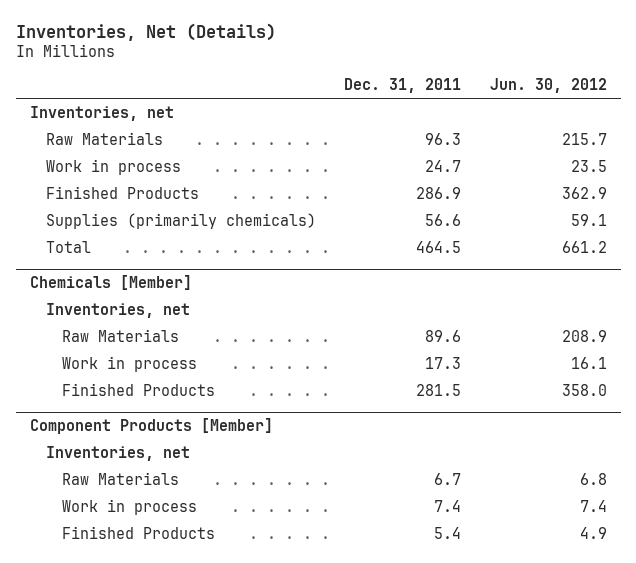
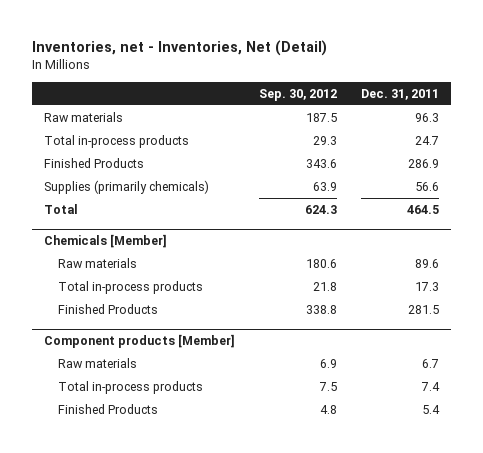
[15,22,276,41] Inventories, Net (Details) -> [31,39,327,56] Inventories, net - Inventories, Net (Detail)
[489,78,607,94] Jun. 30, 2012 -> none
none -> [258,88,337,101] Sep. 30, 2012
[29,105,174,121] Inventories, net -> none
[45,131,163,145] Raw Materials -> [43,112,123,123] Raw materials
[45,158,181,175] Work in process -> [43,135,189,149] Total in-process products
[45,302,190,318] Inventories, net -> none
[62,328,180,342] Raw Materials -> [57,258,137,269] Raw materials
[62,355,198,372] Work in process -> [57,281,203,295] Total in-process products
[45,445,190,461] Inventories, net -> none
[29,418,273,435] Component Products [Member] -> [43,334,235,349] Component products [Member]
[62,471,180,485] Raw Materials -> [57,358,137,369] Raw materials
[62,498,198,515] Work in process -> [57,381,203,395] Total in-process products

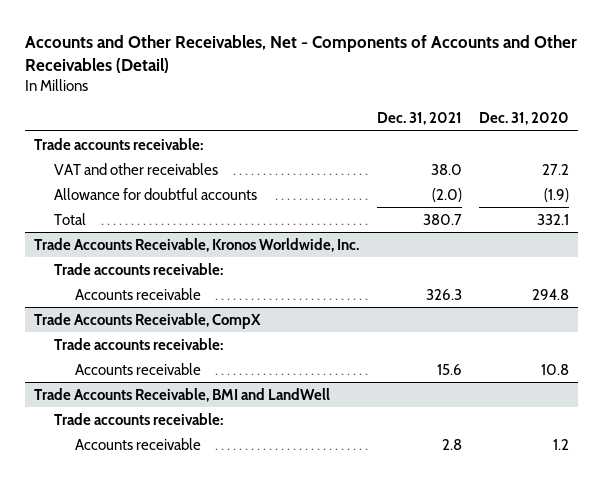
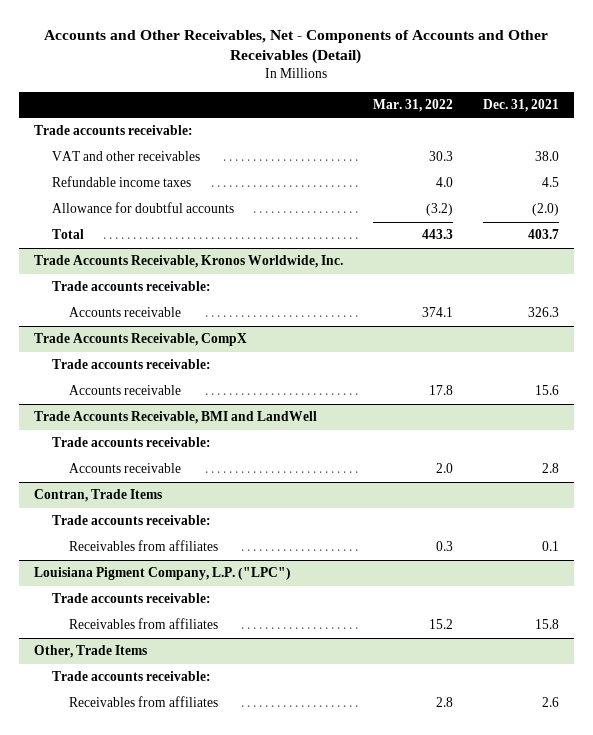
[479,112,570,126] Dec. 31, 2020 -> none
none -> [372,98,453,112] Mar. 31, 2022
none -> [51,176,191,188] Refundable income taxes
[422,213,462,225] 380.7 -> [527,229,559,240] 403.7
none -> [33,489,162,503] Contran, Trade Items
none -> [51,515,211,526] Trade accounts receivable:
none -> [69,540,219,552] Receivables from affiliates
none -> [33,567,291,581] Louisiana Pigment Company, L.P. ("LPC")
none -> [51,593,211,604] Trade accounts receivable:
none -> [69,618,219,630] Receivables from affiliates
none -> [33,645,147,659] Other, Trade Items
none -> [51,671,211,682] Trade accounts receivable:
none -> [69,696,219,708] Receivables from affiliates

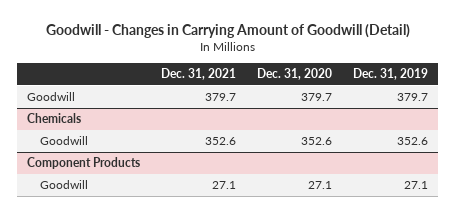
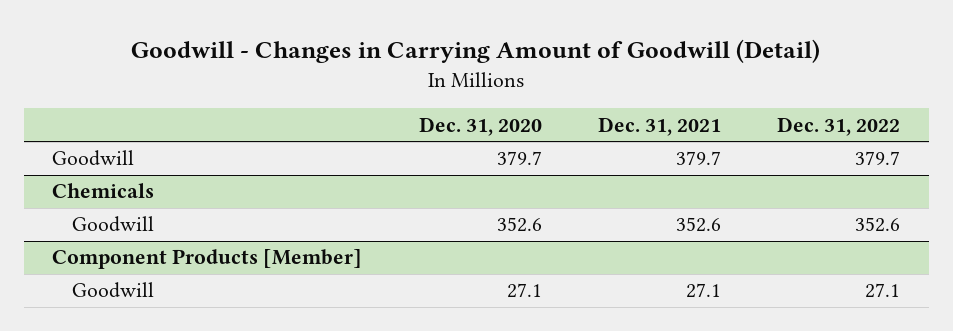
[353,67,429,80] Dec. 31, 2019 -> none
none -> [777,116,901,136] Dec. 31, 2022
[27,157,141,170] Component Products -> [52,249,363,270] Component Products [Member]

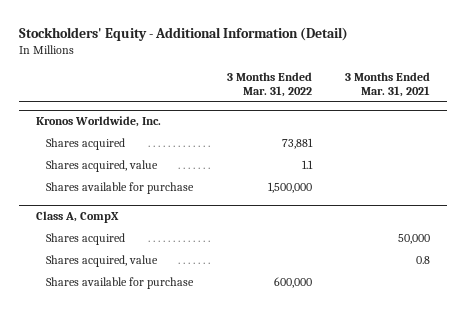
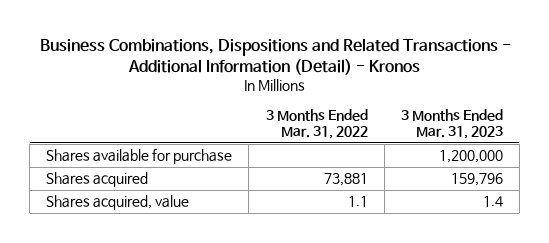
[19,26,349,41] Stockholders' Equity - Additional Information (Detail) -> [39,37,511,75] Business Combinations, Dispositions and Related Transactions - Additional Information (Detail) - Kronos
[345,71,431,98] 3 Months Ended Mar. 31, 2021 -> none
none -> [400,109,503,140] 3 Months Ended Mar. 31, 2023
[36,116,162,128] Kronos Worldwide, Inc. -> none
none -> [46,148,233,165] Shares available for purchase
[46,182,195,195] Shares available for purchase -> none
[36,211,120,224] Class A, CompX -> none
[46,233,126,246] Shares acquired -> none
[46,255,159,268] Shares acquired, value -> none
[46,277,195,290] Shares available for purchase -> none

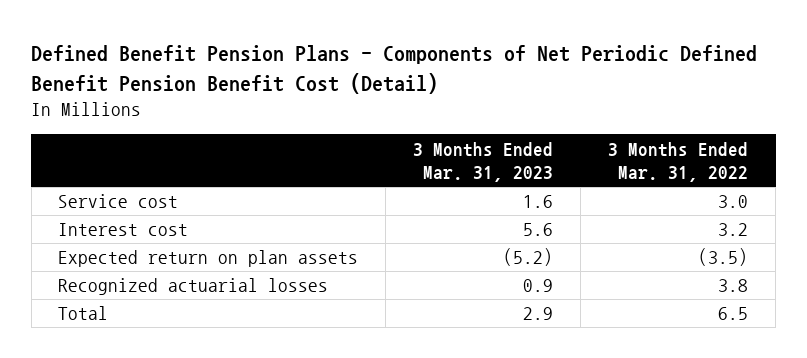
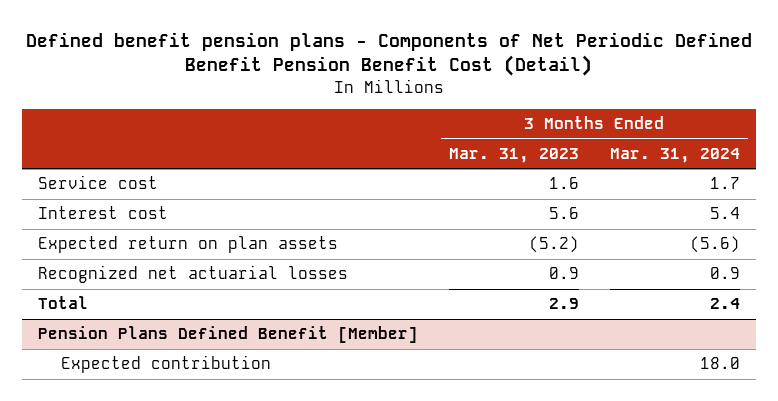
[31,45,758,94] Defined Benefit Pension Plans - Components of Net Periodic Defined Benefit Pension Benefit Cost (Detail) -> [25,31,752,77] Defined benefit pension plans - Components of Net Periodic Defined Benefit Pension Benefit Cost (Detail)
[608,141,749,183] 3 Months Ended Mar. 31, 2022 -> none
none -> [609,147,740,163] Mar. 31, 2024
[58,278,329,296] Recognized actuarial losses -> [37,265,348,284] Recognized net actuarial losses
none -> [37,326,418,344] Pension Plans Defined Benefit [Member]
none -> [61,355,272,374] Expected contribution

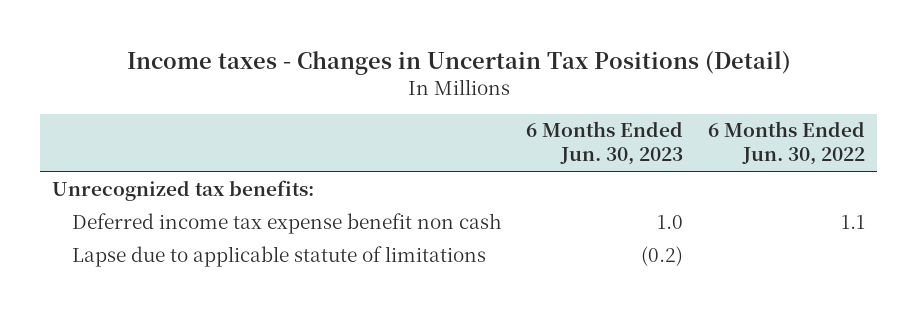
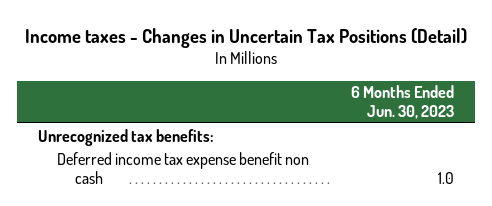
[707,121,865,166] 6 Months Ended Jun. 30, 2022 -> none
[71,245,486,267] Lapse due to applicable statute of limitations -> none

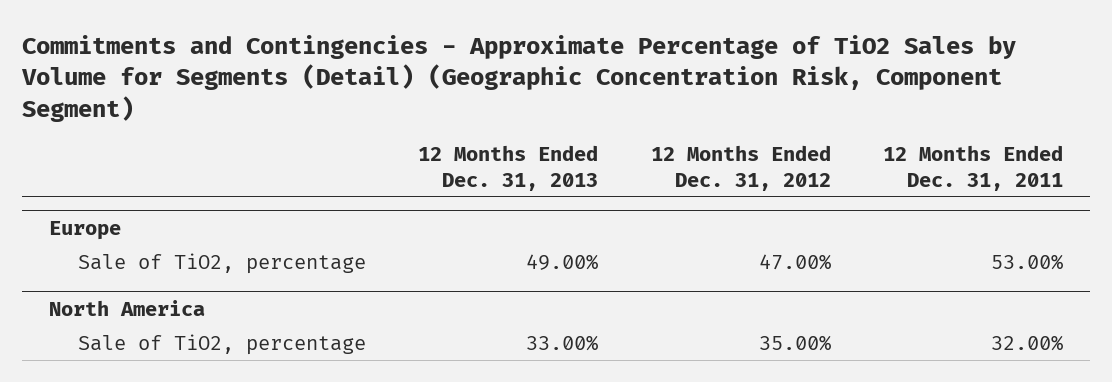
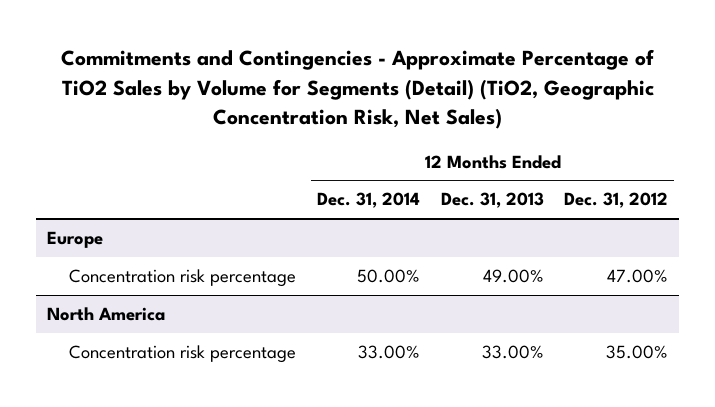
[21,34,1017,122] Commitments and Contingencies - Approximate Percentage of TiO2 Sales by Volume for Segments (Detail) (Geographic Concentration Risk, Component Segment) -> [60,49,654,129] Commitments and Contingencies - Approximate Percentage of TiO2 Sales by Volume for Segments (Detail) (TiO2, Geographic Concentration Risk, Net Sales)
[883,145,1064,191] 12 Months Ended Dec. 31, 2011 -> none
none -> [316,192,420,209] Dec. 31, 2014
[77,253,366,275] Sale of TiO2, percentage -> [68,269,296,288] Concentration risk percentage
[77,334,366,356] Sale of TiO2, percentage -> [68,345,296,364] Concentration risk percentage

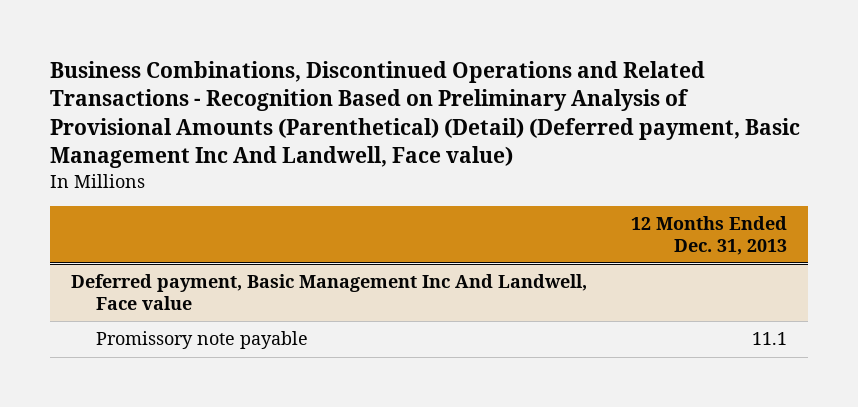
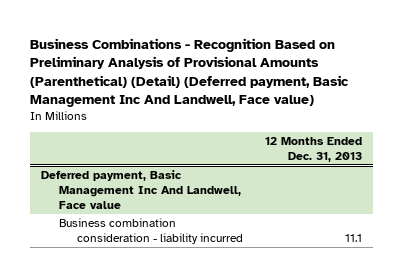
[49,61,800,168] Business Combinations, Discontinued Operations and Related Transactions - Recognition Based on Preliminary Analysis of Provisional Amounts (Parenthetical) (Detail) (Deferred payment, Basic Management Inc And Landwell, Face value) -> [30,37,350,107] Business Combinations - Recognition Based on Preliminary Analysis of Provisional Amounts (Parenthetical) (Detail) (Deferred payment, Basic Management Inc And Landwell, Face value)
[95,331,308,350] Promissory note payable -> [59,217,243,244] Business combination consideration - liability incurred

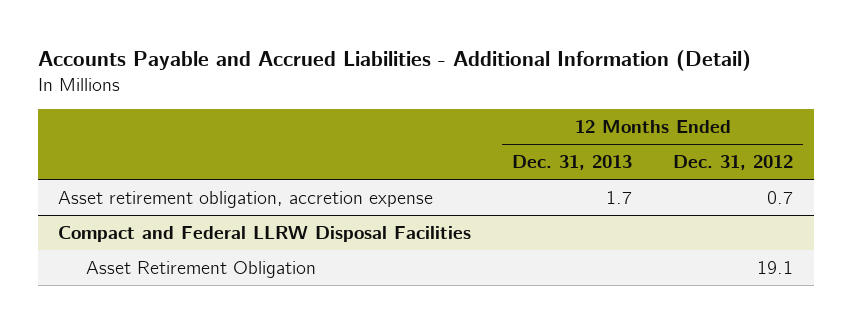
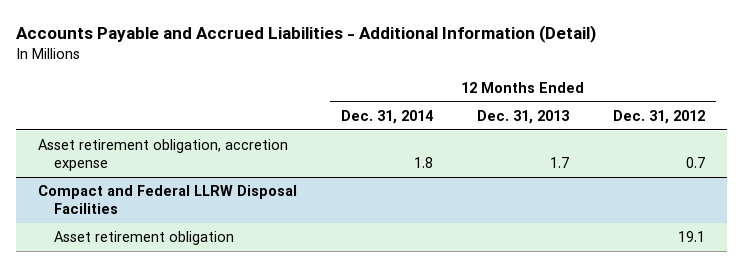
none -> [341,109,434,124] Dec. 31, 2014
[85,260,316,278] Asset Retirement Obligation -> [54,231,235,246] Asset retirement obligation

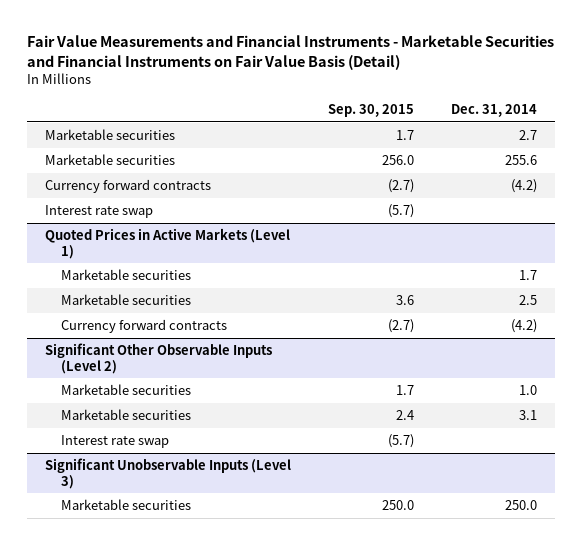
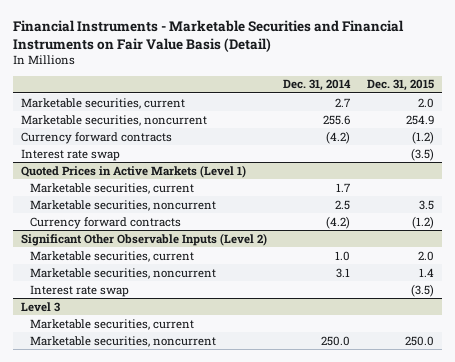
[26,34,554,70] Fair Value Measurements and Financial Instruments - Marketable Securities and Financial Instruments on Fair Value Basis (Detail) -> [12,19,404,52] Financial Instruments - Marketable Securities and Financial Instruments on Fair Value Basis (Detail)
[328,103,415,117] Sep. 30, 2015 -> none
none -> [366,79,434,92] Dec. 31, 2015
[45,129,176,141] Marketable securities -> [20,97,185,109] Marketable securities, current
[45,154,176,166] Marketable securities -> [20,114,207,126] Marketable securities, noncurrent
[60,269,191,281] Marketable securities -> [30,182,195,194] Marketable securities, current
[60,294,191,306] Marketable securities -> [30,199,217,211] Marketable securities, noncurrent
[60,384,191,396] Marketable securities -> [30,250,195,262] Marketable securities, current
[60,409,191,421] Marketable securities -> [30,267,217,279] Marketable securities, noncurrent
[45,458,292,489] Significant Unobservable Inputs (Level 3) -> [20,301,60,312] Level 3
none -> [30,318,195,330] Marketable securities, current
[60,499,191,511] Marketable securities -> [30,335,217,347] Marketable securities, noncurrent

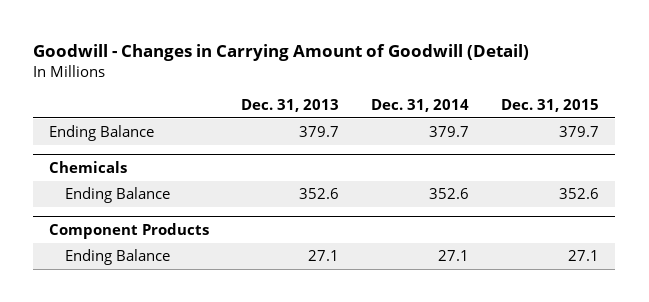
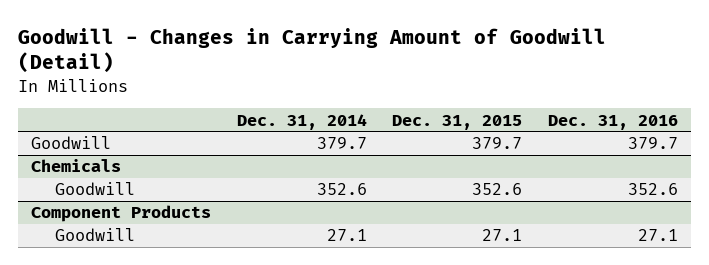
[241,99,340,113] Dec. 31, 2013 -> none
none -> [548,114,679,130] Dec. 31, 2016
[49,125,155,142] Ending Balance -> [30,136,111,150] Goodwill
[64,187,170,204] Ending Balance -> [55,182,136,196] Goodwill
[64,249,170,266] Ending Balance -> [55,228,136,242] Goodwill

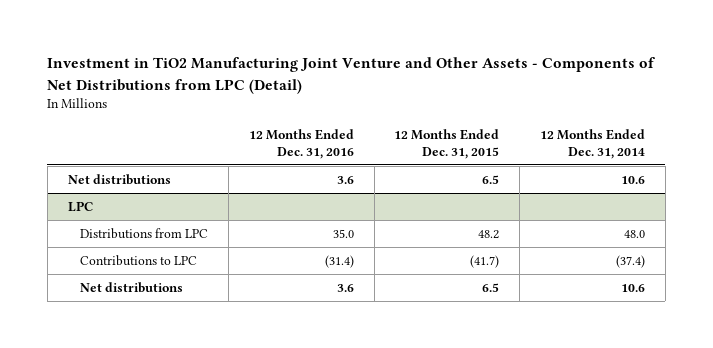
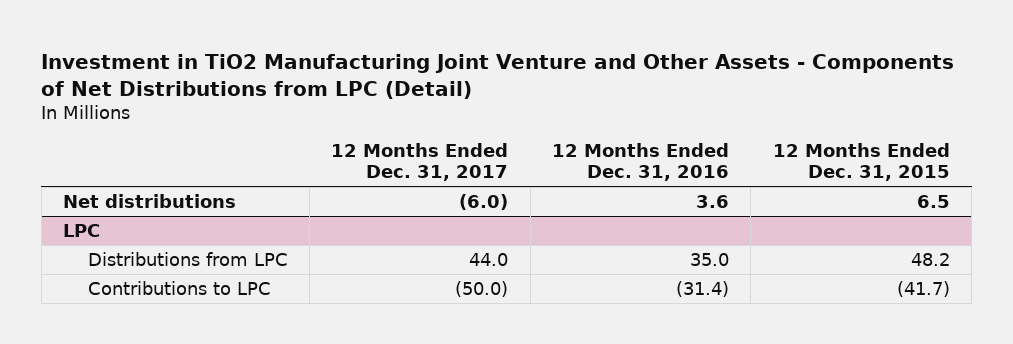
[540,129,646,159] 12 Months Ended Dec. 31, 2014 -> none
none -> [331,143,509,182] 12 Months Ended Dec. 31, 2017
[79,281,183,293] Net distributions -> none

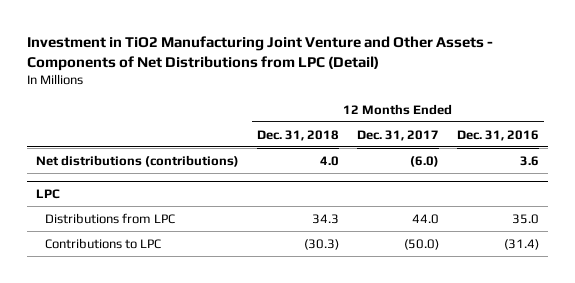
[772,143,950,182] 12 Months Ended Dec. 31, 2015 -> none
none -> [256,129,339,141] Dec. 31, 2018
[63,193,237,208] Net distributions -> [35,154,239,167] Net distributions (contributions)

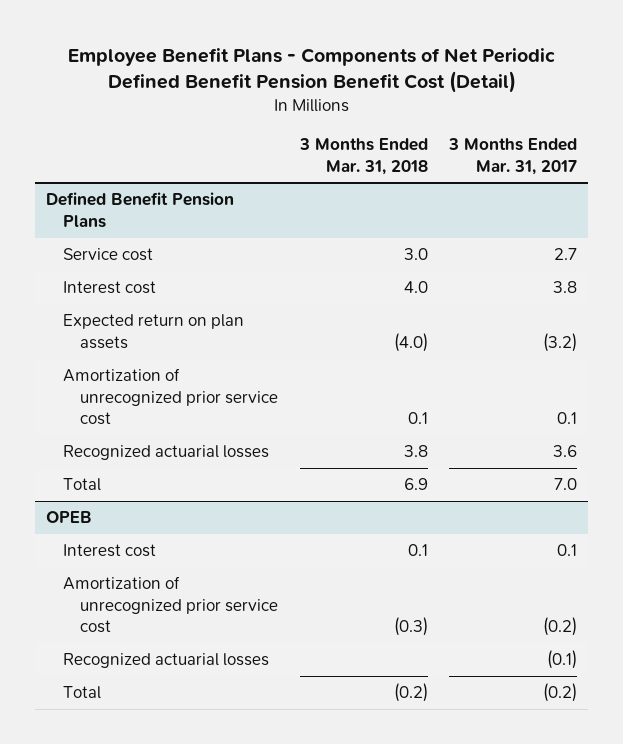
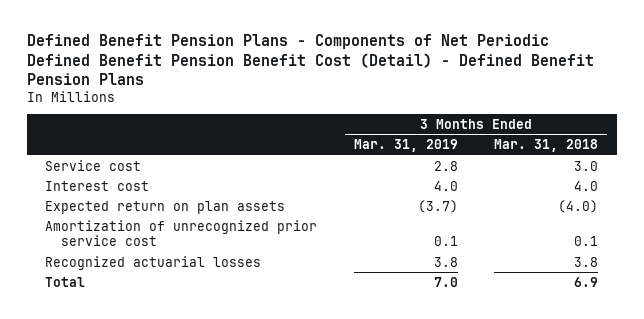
[67,47,555,93] Employee Benefit Plans - Components of Net Periodic Defined Benefit Pension Benefit Cost (Detail) -> [26,34,594,85] Defined Benefit Pension Plans - Components of Net Periodic Defined Benefit Pension Benefit Cost (Detail) - Defined Benefit Pension Plans
[448,138,578,175] 3 Months Ended Mar. 31, 2017 -> none
none -> [353,139,458,153] Mar. 31, 2019
[46,192,235,228] Defined Benefit Pension Plans -> none
[46,511,93,524] OPEB -> none
[63,544,157,558] Interest cost -> none
[63,576,279,634] Amortization of unrecognized prior service cost -> none
[63,653,270,669] Recognized actuarial losses -> none
[63,686,102,700] Total -> none

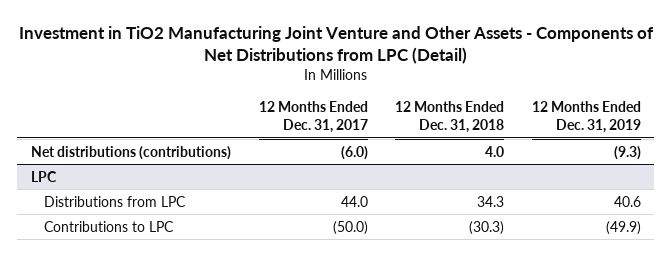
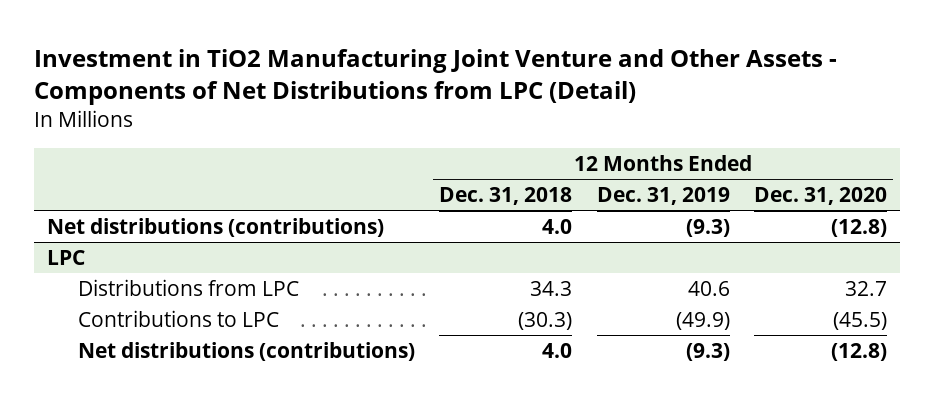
[258,101,368,134] 12 Months Ended Dec. 31, 2017 -> none
none -> [754,187,888,206] Dec. 31, 2020
none -> [77,341,415,361] Net distributions (contributions)

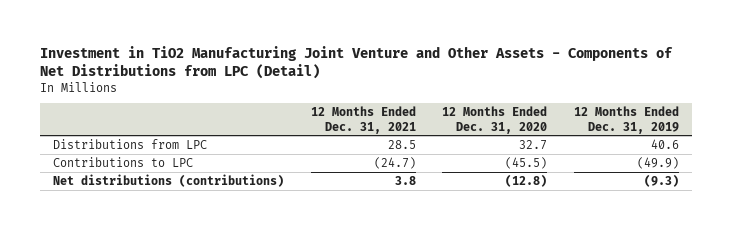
[439,187,573,206] Dec. 31, 2018 -> none
none -> [310,106,416,134] 12 Months Ended Dec. 31, 2021
[46,217,384,237] Net distributions (contributions) -> none
[46,249,85,265] LPC -> none

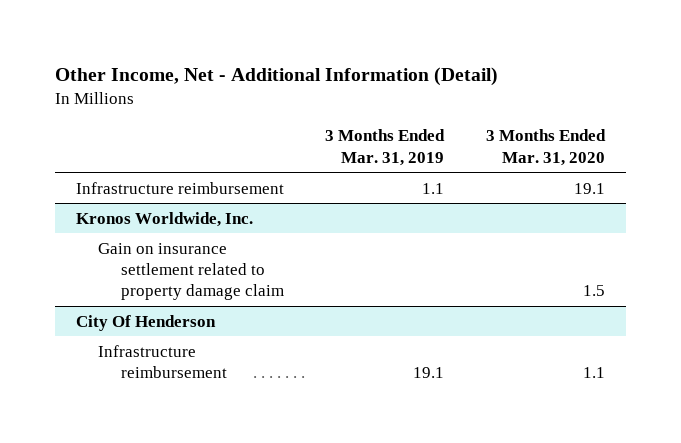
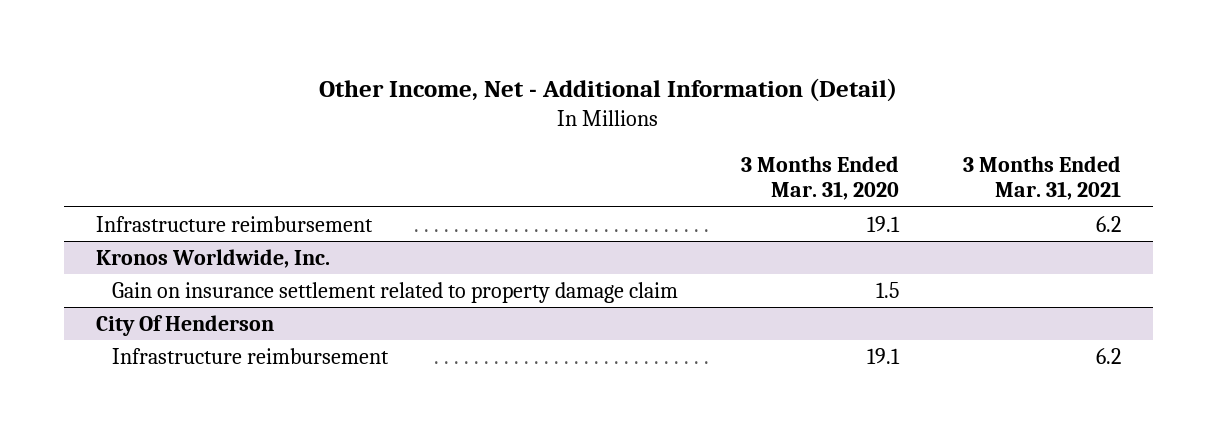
[325,129,446,166] 3 Months Ended Mar. 31, 2019 -> none
none -> [962,155,1121,201] 3 Months Ended Mar. 31, 2021
[583,366,606,378] 1.1 -> [867,347,901,364] 19.1

